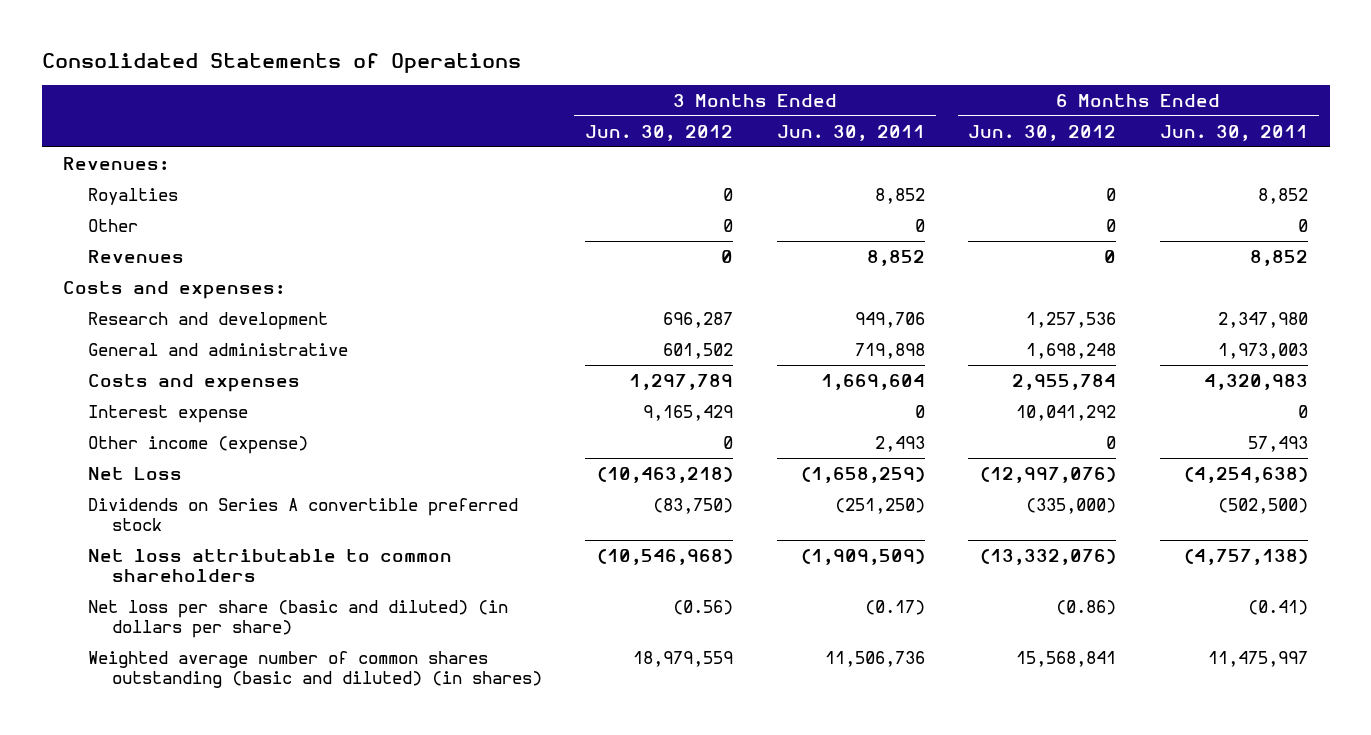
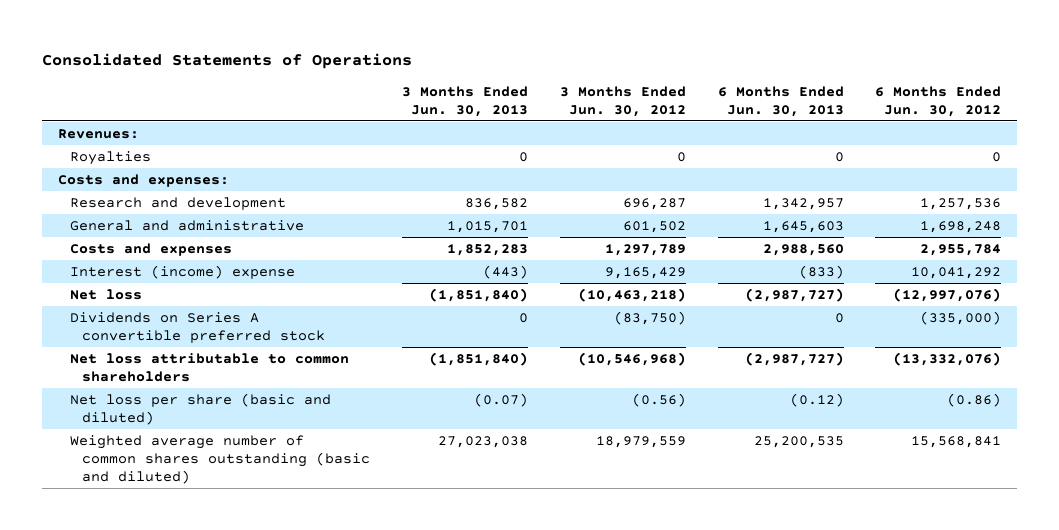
[776,124,925,141] Jun. 30, 2011 -> none
[1160,124,1309,141] Jun. 30, 2011 -> none
none -> [401,85,528,117] 3 Months Ended Jun. 30, 2013
none -> [717,85,844,117] 6 Months Ended Jun. 30, 2013
[87,218,138,232] Other -> none
[87,249,184,263] Revenues -> none
[87,435,308,454] Other income (expense) -> none
[87,404,248,423] Interest expense -> [69,264,295,279] Interest (income) expense
[87,466,182,480] Net Loss -> [69,288,142,300] Net loss
[87,599,508,639] Net loss per share (basic and diluted) (in dollars per share) -> [69,392,331,426] Net loss per share (basic and diluted)
[87,650,542,689] Weighted average number of common shares outstanding (basic and diluted) (in shares) -> [69,434,371,485] Weighted average number of common shares outstanding (basic and diluted)

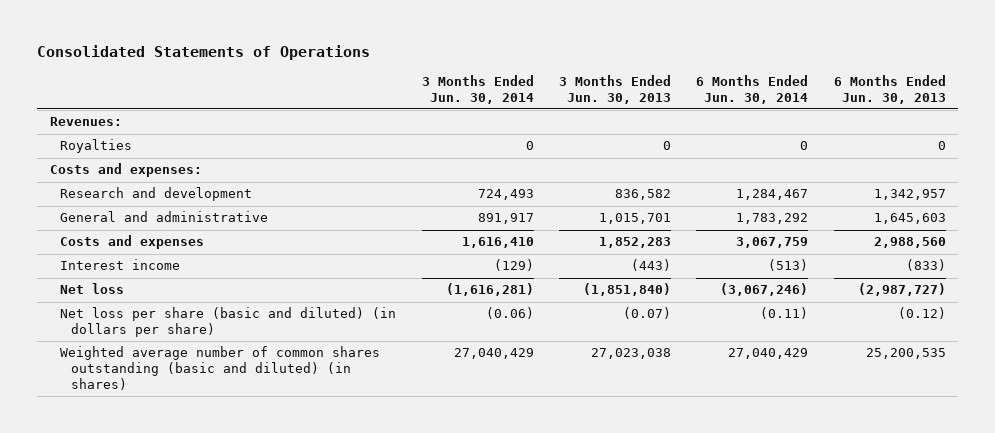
[559,85,686,117] 3 Months Ended Jun. 30, 2012 -> none
[875,85,1002,117] 6 Months Ended Jun. 30, 2012 -> none
none -> [421,75,534,104] 3 Months Ended Jun. 30, 2014
none -> [696,75,809,104] 6 Months Ended Jun. 30, 2014
[69,264,295,279] Interest (income) expense -> [60,259,181,271] Interest income
[69,311,326,344] Dividends on Series A convertible preferred stock -> none
[69,352,349,383] Net loss attributable to common shareholders -> none
[69,392,331,426] Net loss per share (basic and diluted) -> [60,307,397,338] Net loss per share (basic and diluted) (in dollars per share)
[69,434,371,485] Weighted average number of common shares outstanding (basic and diluted) -> [60,346,381,390] Weighted average number of common shares outstanding (basic and diluted) (in shares)

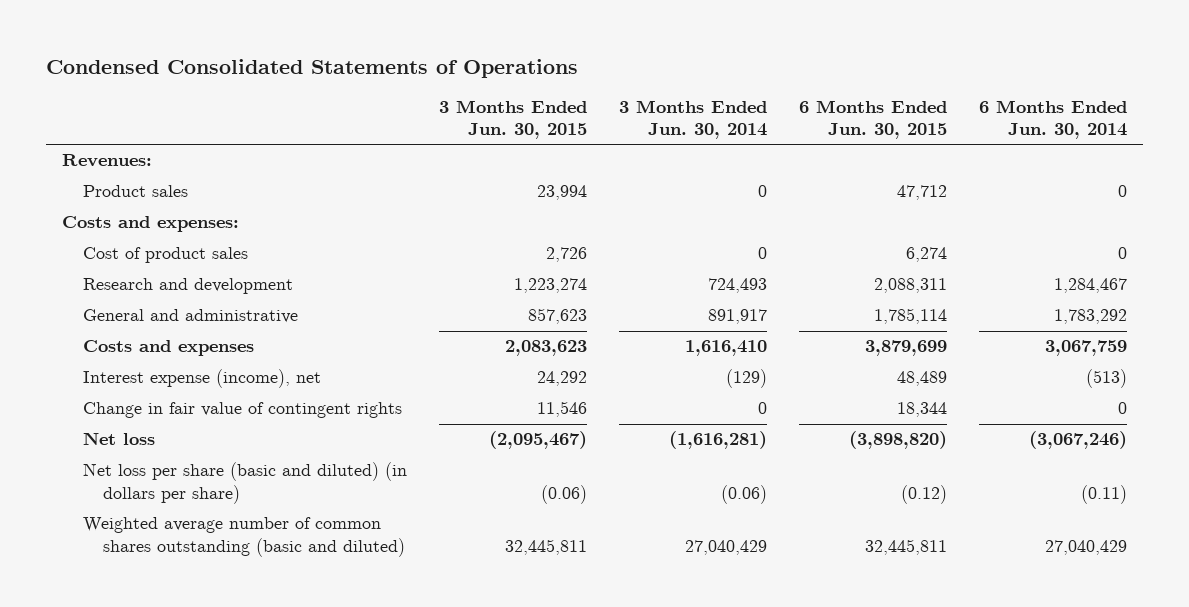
[37,44,371,60] Consolidated Statements of Operations -> [46,58,579,78] Condensed Consolidated Statements of Operations
[558,75,671,104] 3 Months Ended Jun. 30, 2013 -> none
[833,75,946,104] 6 Months Ended Jun. 30, 2013 -> none
none -> [438,100,587,140] 3 Months Ended Jun. 30, 2015
none -> [798,100,947,140] 6 Months Ended Jun. 30, 2015
[60,139,133,154] Royalties -> none
none -> [82,185,188,198] Product sales
none -> [82,247,248,264] Cost of product sales
[60,259,181,271] Interest income -> [82,369,321,389] Interest expense (income), net
none -> [82,402,402,419] Change in fair value of contingent rights
[60,346,381,390] Weighted average number of common shares outstanding (basic and diluted) (in shares) -> [82,517,406,557] Weighted average number of common shares outstanding (basic and diluted)

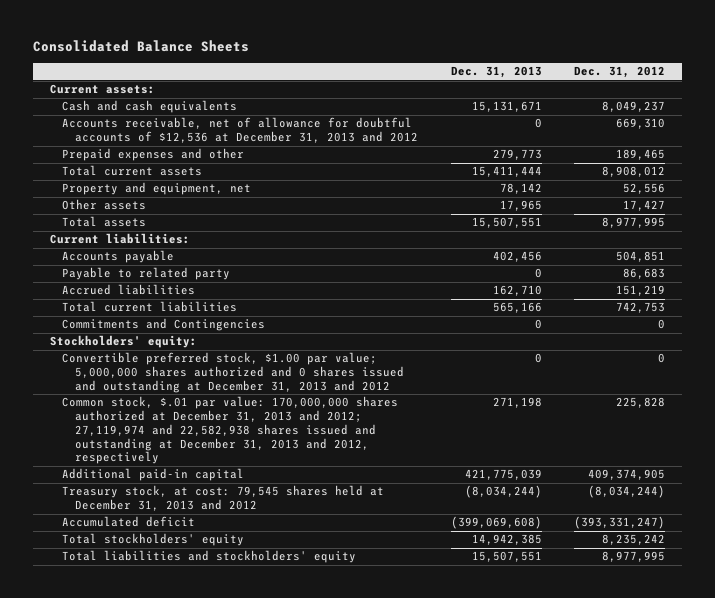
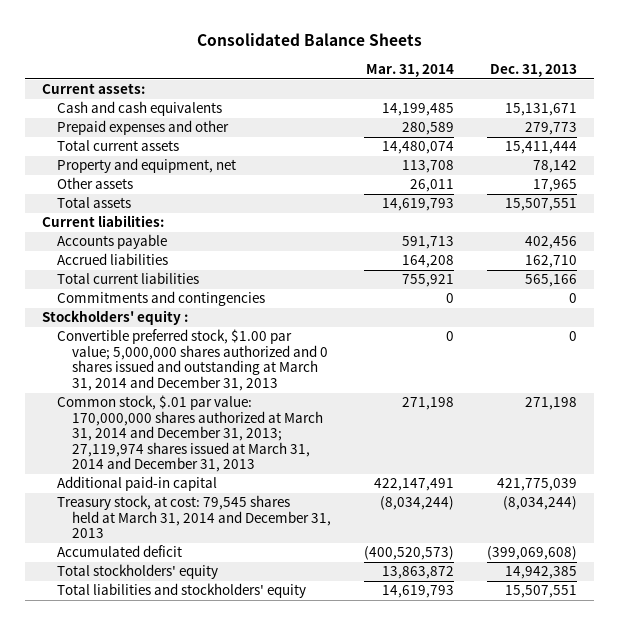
[574,66,666,79] Dec. 31, 2012 -> none
none -> [366,64,455,78] Mar. 31, 2014
[62,117,418,144] Accounts receivable, net of allowance for doubtful accounts of $12,536 at December 31, 2013 and 2012 -> none
[62,267,231,281] Payable to related party -> none
[62,318,266,332] Commitments and Contingencies -> [57,291,266,307] Commitments and contingencies
[49,335,197,349] Stockholders' equity: -> [41,310,188,326] Stockholders' equity :
[62,352,404,393] Convertible preferred stock, $1.00 par value; 5,000,000 shares authorized and 0 shares issued and outstanding at December 31, 2013 and 2012 -> [57,329,329,391] Convertible preferred stock, $1.00 par value; 5,000,000 shares authorized and 0 shares issued and outstanding at March 31, 2014 and December 31, 2013
[62,396,399,465] Common stock, $.01 par value: 170,000,000 shares authorized at December 31, 2013 and 2012; 27,119,974 and 22,582,938 shares issued and outstanding at December 31, 2013 and 2012, respectively -> [57,395,324,473] Common stock, $.01 par value: 170,000,000 shares authorized at March 31, 2014 and December 31, 2013; 27,119,974 shares issued at March 31, 2014 and December 31, 2013
[62,485,385,512] Treasury stock, at cost: 79,545 shares held at December 31, 2013 and 2012 -> [57,495,332,539] Treasury stock, at cost: 79,545 shares held at March 31, 2014 and December 31, 2013

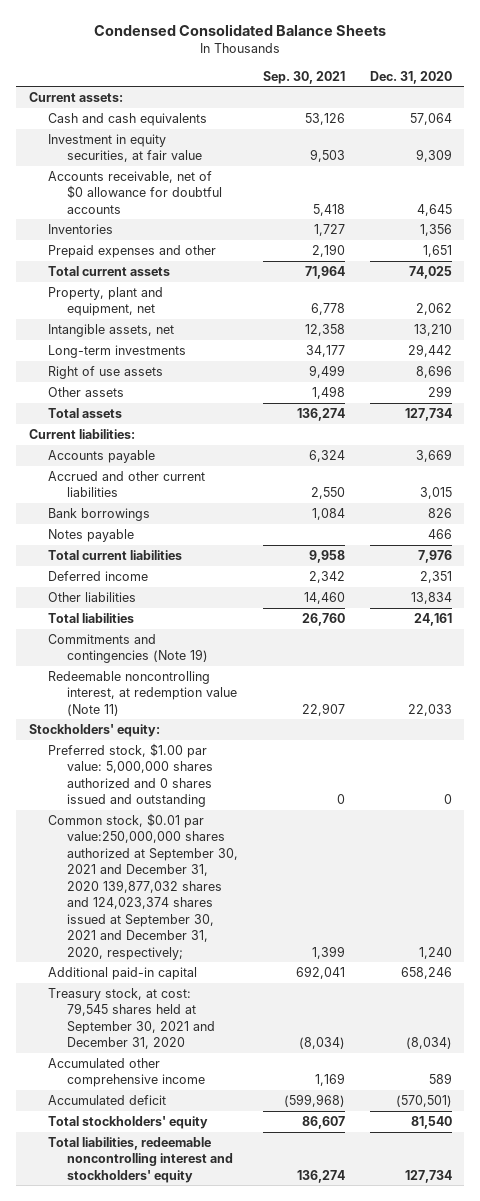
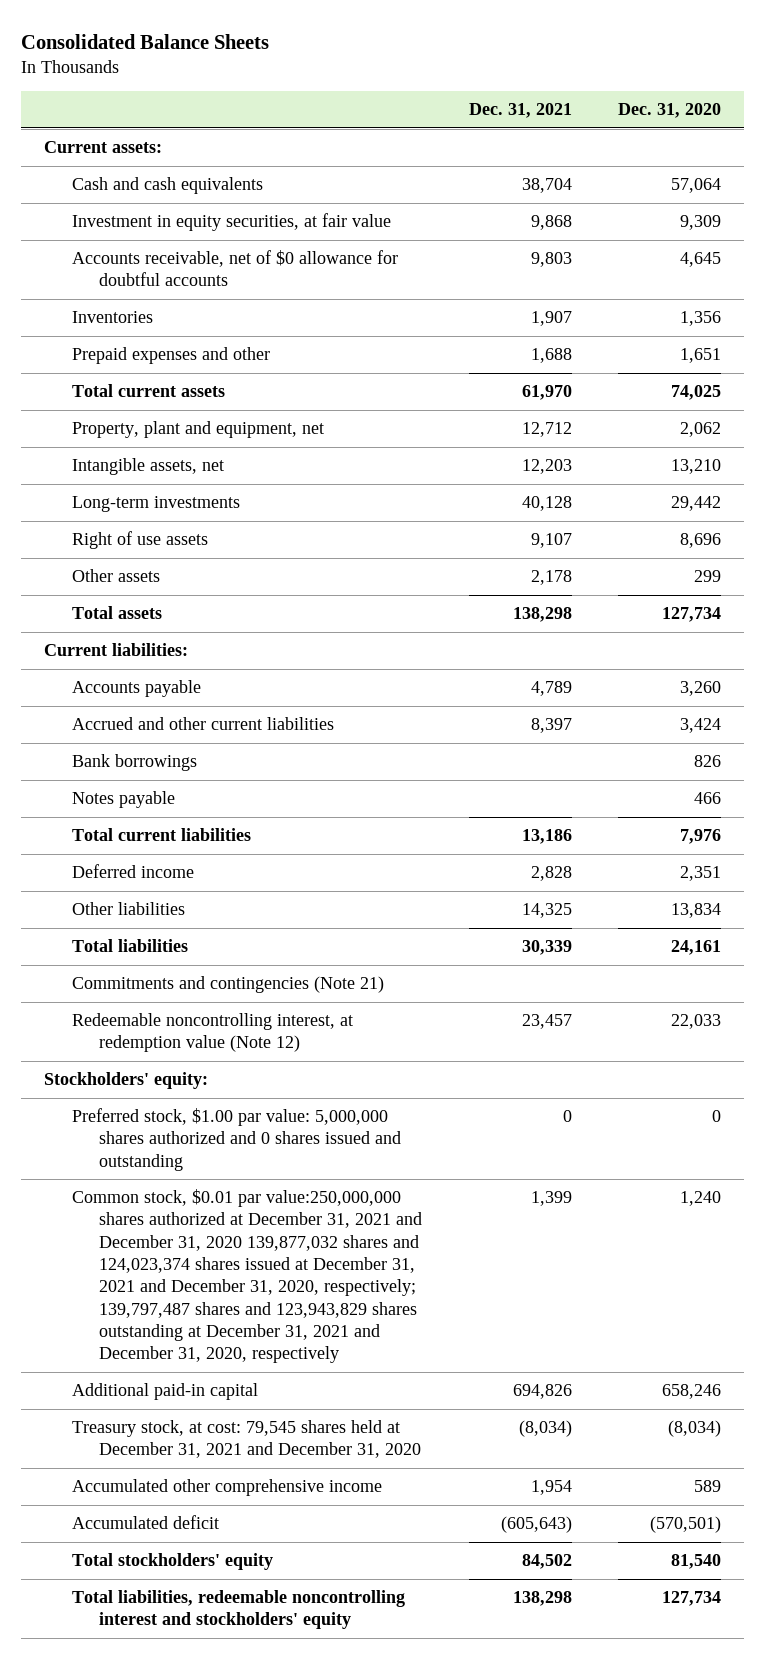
[94,23,387,36] Condensed Consolidated Balance Sheets -> [21,34,270,50] Consolidated Balance Sheets
[263,70,346,84] Sep. 30, 2021 -> none
none -> [468,103,572,119] Dec. 31, 2021
[415,448,452,462] 3,669 -> [679,681,721,697] 3,260
[419,487,452,500] 3,015 -> [679,718,721,734] 3,424
[47,633,209,664] Commitments and contingencies (Note 19) -> [71,976,384,994] Commitments and contingencies (Note 21)
[47,670,238,716] Redeemable noncontrolling interest, at redemption value (Note 11) -> [71,1013,353,1053] Redeemable noncontrolling interest, at redemption value (Note 12)
[47,812,239,960] Common stock, $0.01 par value:250,000,000 shares authorized at September 30, 2021 and December 31, 2020 139,877,032 shares and 124,023,374 shares issued at September 30, 2021 and December 31, 2020, respectively; -> [71,1189,423,1364] Common stock, $0.01 par value:250,000,000 shares authorized at December 31, 2021 and December 31, 2020 139,877,032 shares and 124,023,374 shares issued at December 31, 2021 and December 31, 2020, respectively; 139,797,487 shares and 123,943,829 shares outstanding at December 31, 2021 and December 31, 2020, respectively
[47,987,216,1050] Treasury stock, at cost: 79,545 shares held at September 30, 2021 and December 31, 2020 -> [71,1420,422,1459] Treasury stock, at cost: 79,545 shares held at December 31, 2021 and December 31, 2020

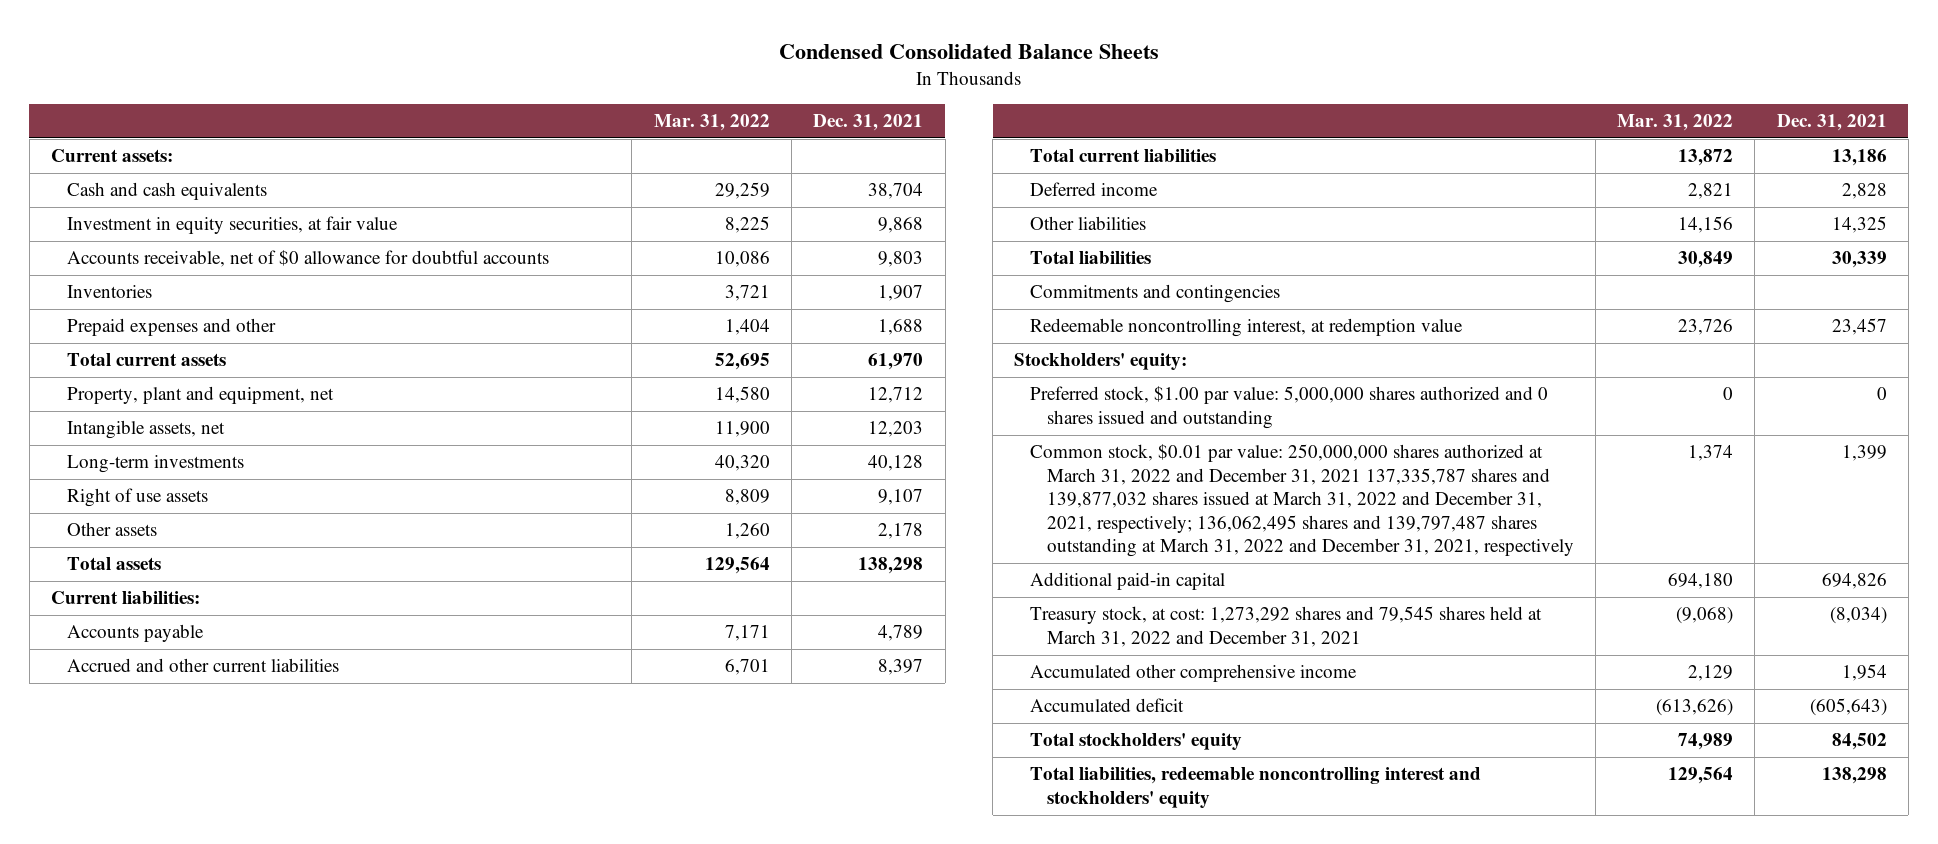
[21,34,270,50] Consolidated Balance Sheets -> [778,43,1159,59] Condensed Consolidated Balance Sheets
[617,103,721,119] Dec. 31, 2020 -> none
none -> [653,114,770,132] Mar. 31, 2022
[71,754,197,772] Bank borrowings -> none
[71,791,175,809] Notes payable -> none
[71,976,384,994] Commitments and contingencies (Note 21) -> [1030,284,1281,304] Commitments and contingencies
[71,1013,353,1053] Redeemable noncontrolling interest, at redemption value (Note 12) -> [1030,318,1464,338] Redeemable noncontrolling interest, at redemption value
[71,1189,423,1364] Common stock, $0.01 par value:250,000,000 shares authorized at December 31, 2021 and December 31, 2020 139,877,032 shares and 124,023,374 shares issued at December 31, 2021 and December 31, 2020, respectively; 139,797,487 shares and 123,943,829 shares outstanding at December 31, 2021 and December 31, 2020, respectively -> [1030,444,1574,558] Common stock, $0.01 par value: 250,000,000 shares authorized at March 31, 2022 and December 31, 2021 137,335,787 shares and 139,877,032 shares issued at March 31, 2022 and December 31, 2021, respectively; 136,062,495 shares and 139,797,487 shares outstanding at March 31, 2022 and December 31, 2021, respectively
[71,1420,422,1459] Treasury stock, at cost: 79,545 shares held at December 31, 2021 and December 31, 2020 -> [1030,606,1543,647] Treasury stock, at cost: 1,273,292 shares and 79,545 shares held at March 31, 2022 and December 31, 2021

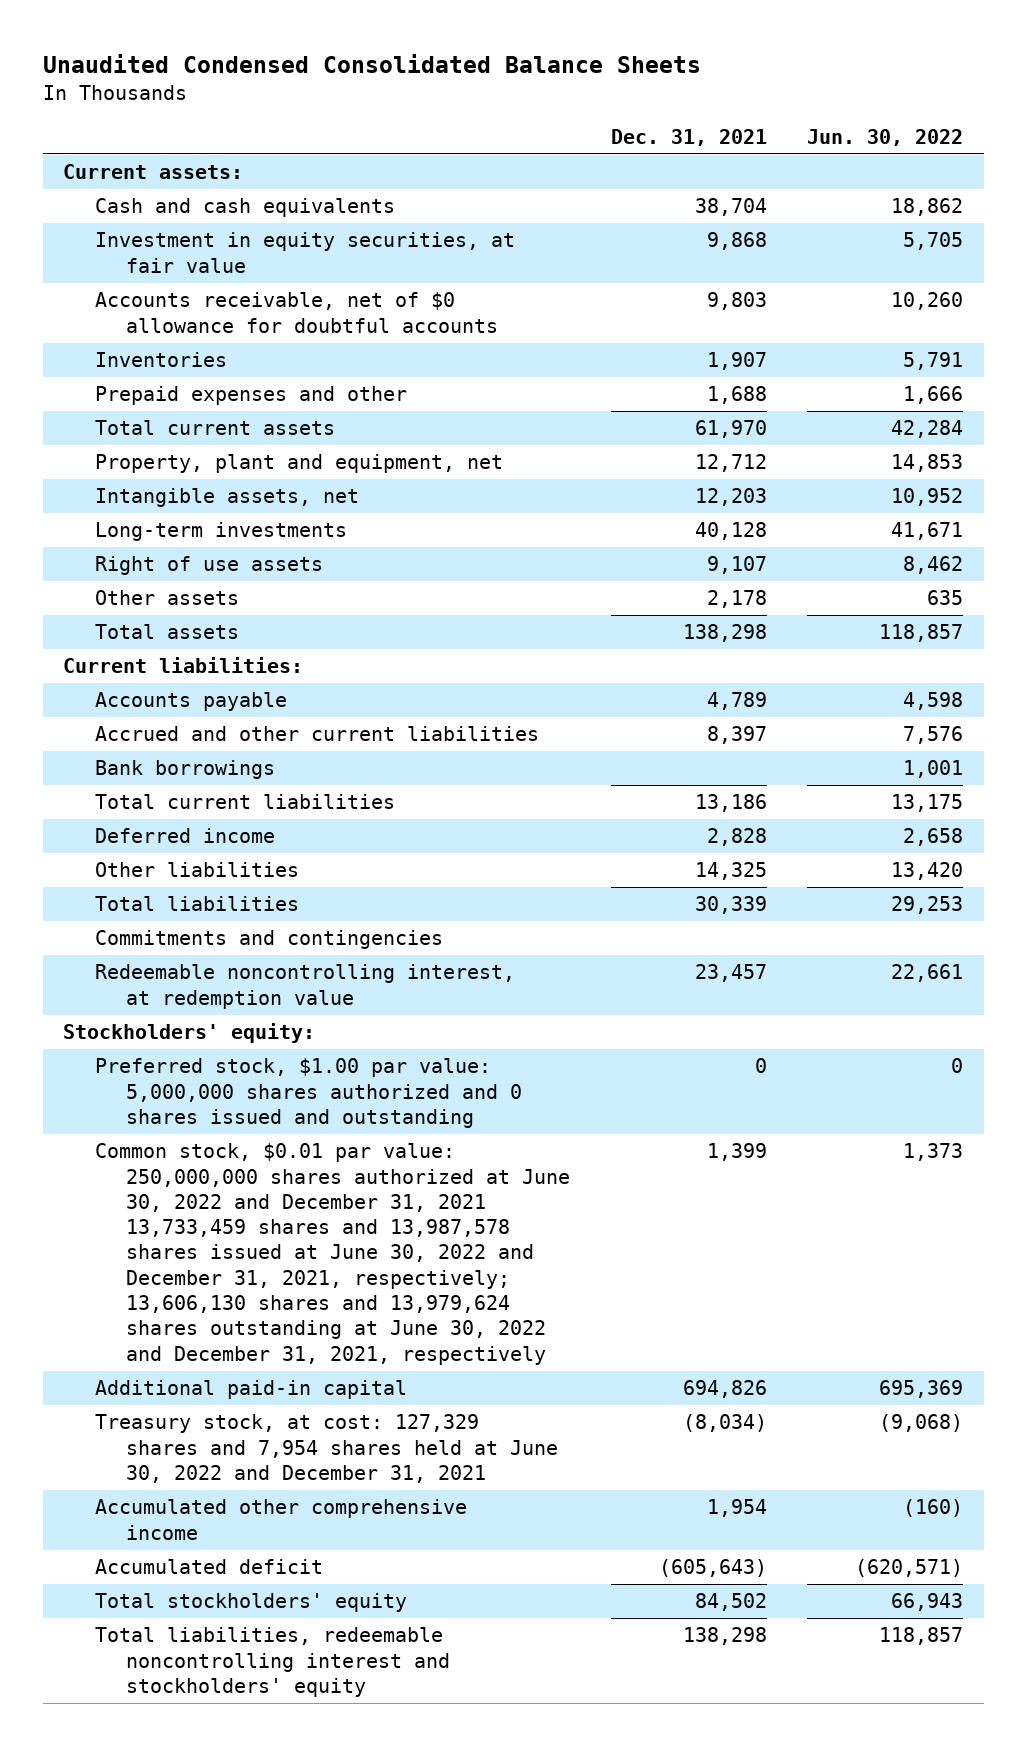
[778,43,1159,59] Condensed Consolidated Balance Sheets -> [42,54,701,74] Unaudited Condensed Consolidated Balance Sheets
[653,114,770,132] Mar. 31, 2022 -> none
none -> [807,128,964,146] Jun. 30, 2022
none -> [94,760,275,780] Bank borrowings
[1030,444,1574,558] Common stock, $0.01 par value: 250,000,000 shares authorized at March 31, 2022 and December 31, 2021 137,335,787 shares and 139,877,032 shares issued at March 31, 2022 and December 31, 2021, respectively; 136,062,495 shares and 139,797,487 shares outstanding at March 31, 2022 and December 31, 2021, respectively -> [94,1143,570,1365] Common stock, $0.01 par value: 250,000,000 shares authorized at June 30, 2022 and December 31, 2021 13,733,459 shares and 13,987,578 shares issued at June 30, 2022 and December 31, 2021, respectively; 13,606,130 shares and 13,979,624 shares outstanding at June 30, 2022 and December 31, 2021, respectively
[1030,606,1543,647] Treasury stock, at cost: 1,273,292 shares and 79,545 shares held at March 31, 2022 and December 31, 2021 -> [94,1414,558,1483] Treasury stock, at cost: 127,329 shares and 7,954 shares held at June 30, 2022 and December 31, 2021

